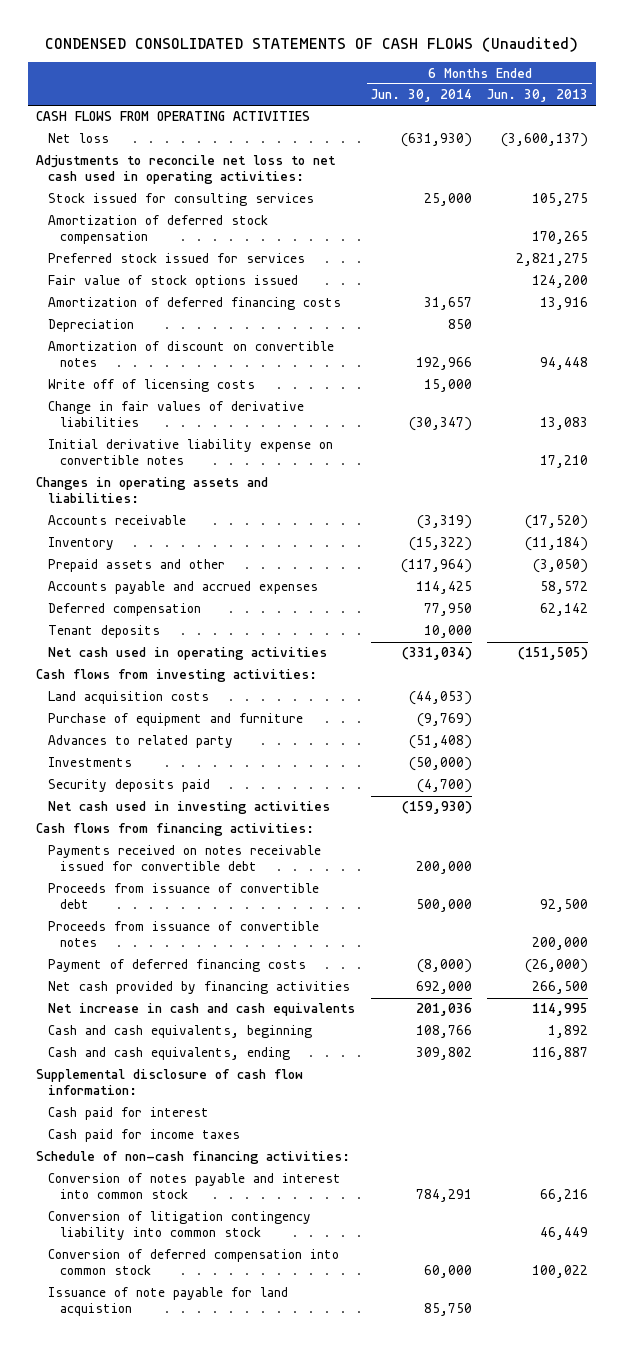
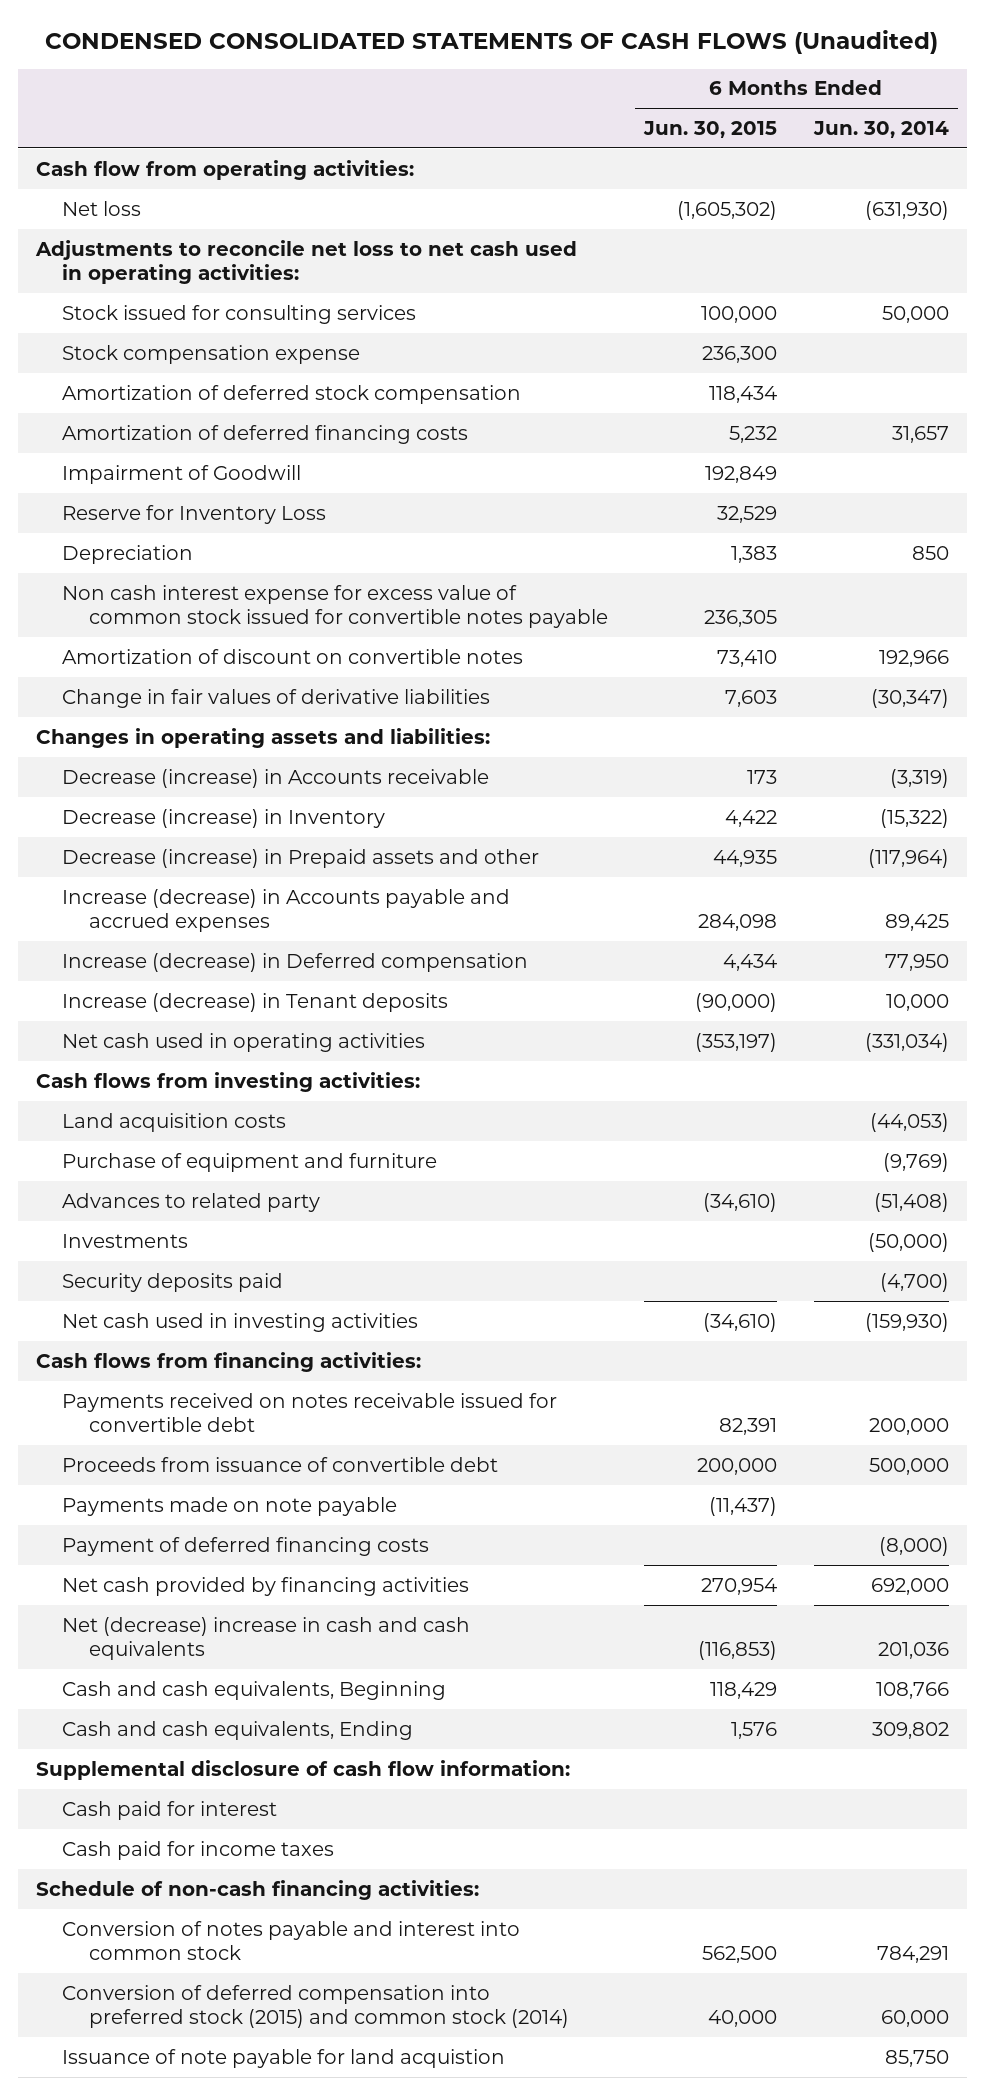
[487,89,589,103] Jun. 30, 2013 -> none
none -> [643,120,778,138] Jun. 30, 2015
[35,111,310,122] CASH FLOWS FROM OPERATING ACTIVITIES -> [36,159,415,180] Cash flow from operating activities:
[423,193,472,207] 25,000 -> [881,305,949,323] 50,000
none -> [62,344,361,364] Stock compensation expense
[48,253,306,264] Preferred stock issued for services -> none
[48,275,299,289] Fair value of stock options issued -> none
none -> [62,464,302,484] Impairment of Goodwill
none -> [62,504,327,524] Reserve for Inventory Loss
none -> [62,584,608,628] Non cash interest expense for excess value of common stock issued for convertible notes payable
[48,379,256,393] Write off of licensing costs -> none
[48,439,334,466] Initial derivative liability expense on convertible notes -> none
[48,515,187,526] Accounts receivable -> [62,768,490,788] Decrease (increase) in Accounts receivable
[48,537,115,551] Inventory -> [62,808,386,828] Decrease (increase) in Inventory
[48,559,226,573] Prepaid assets and other -> [62,848,540,868] Decrease (increase) in Prepaid assets and other
[48,581,319,595] Accounts payable and accrued expenses -> [62,888,511,932] Increase (decrease) in Accounts payable and accrued expenses
[415,581,472,595] 114,425 -> [884,913,949,931] 89,425
[48,603,202,617] Deferred compensation -> [62,952,529,972] Increase (decrease) in Deferred compensation
[48,625,161,639] Tenant deposits -> [62,992,449,1012] Increase (decrease) in Tenant deposits
[48,921,320,948] Proceeds from issuance of convertible notes -> none
none -> [62,1496,398,1516] Payments made on note payable
[48,1003,356,1017] Net increase in cash and cash equivalents -> [62,1616,471,1660] Net (decrease) increase in cash and cash equivalents
[48,1025,313,1039] Cash and cash equivalents, beginning -> [62,1680,447,1700] Cash and cash equivalents, Beginning
[48,1047,291,1061] Cash and cash equivalents, ending -> [62,1720,414,1740] Cash and cash equivalents, Ending
[48,1211,312,1241] Conversion of litigation contingency liability into common stock -> none
[48,1249,340,1276] Conversion of deferred compensation into common stock -> [62,1984,569,2028] Conversion of deferred compensation into preferred stock (2015) and common stock (2014)

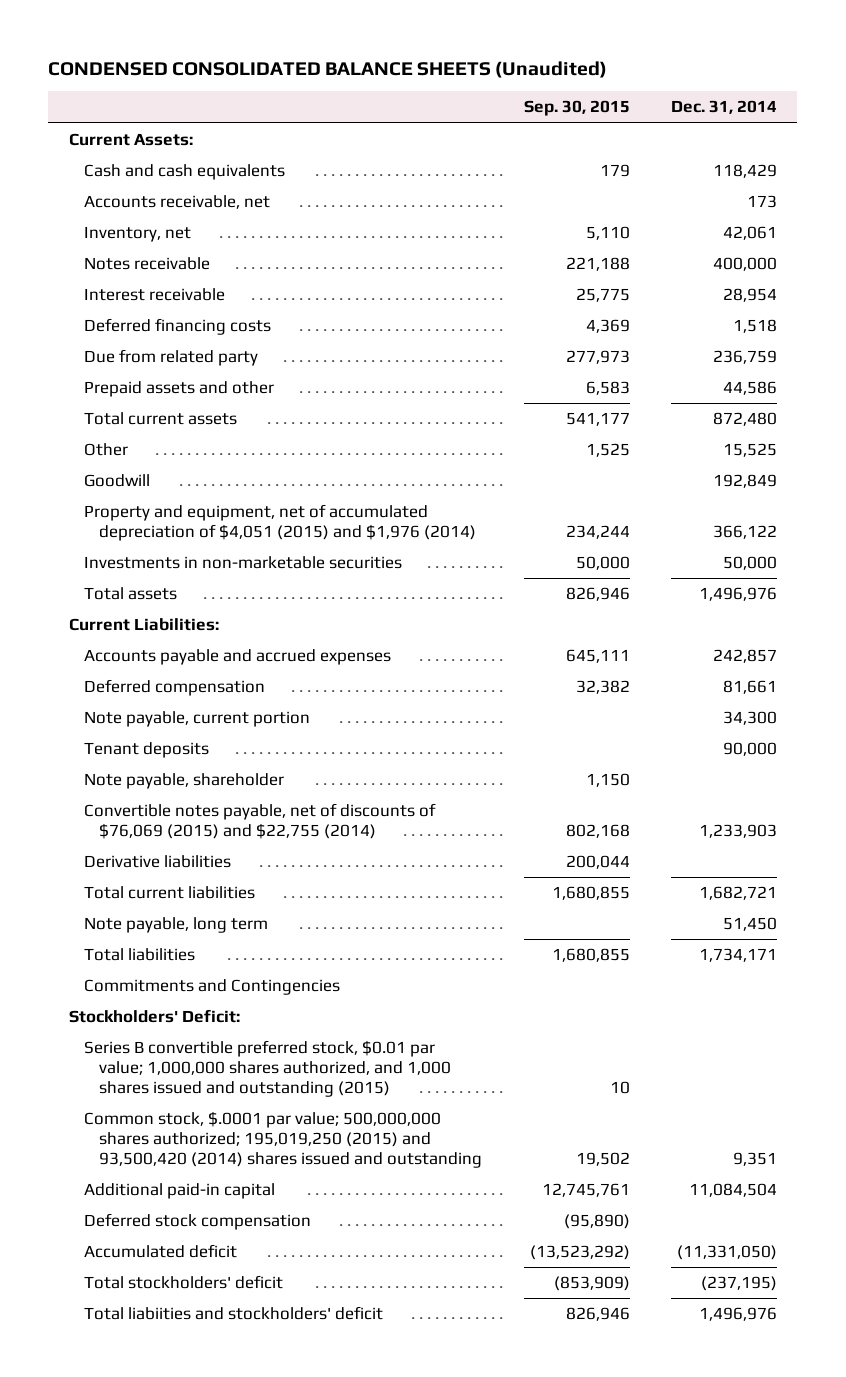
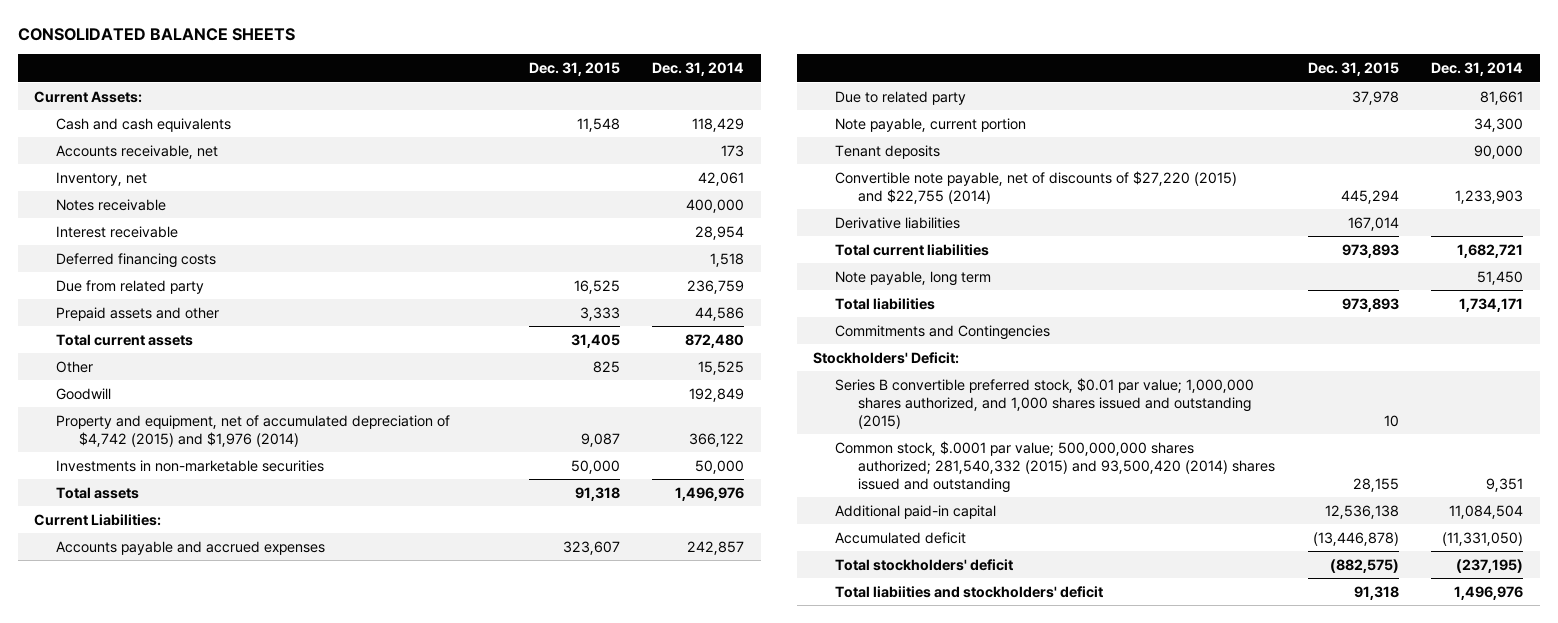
[48,60,608,78] CONDENSED CONSOLIDATED BALANCE SHEETS (Unaudited) -> [17,27,295,41] CONSOLIDATED BALANCE SHEETS
[523,100,630,117] Sep. 30, 2015 -> none
none -> [528,62,620,77] Dec. 31, 2015
[84,503,477,541] Property and equipment, net of accumulated depreciation of $4,051 (2015) and $1,976 (2014) -> [56,414,451,447] Property and equipment, net of accumulated depreciation of $4,742 (2015) and $1,976 (2014)
[84,678,266,696] Deferred compensation -> [835,90,967,105] Due to related party
[84,772,285,789] Note payable, shareholder -> none
[84,802,437,839] Convertible notes payable, net of discounts of $76,069 (2015) and $22,755 (2014) -> [835,170,1238,204] Convertible note payable, net of discounts of $27,220 (2015) and $22,755 (2014)
[84,1110,483,1168] Common stock, $.0001 par value; 500,000,000 shares authorized; 195,019,250 (2015) and 93,500,420 (2014) shares issued and outstanding -> [835,440,1275,493] Common stock, $.0001 par value; 500,000,000 shares authorized; 281,540,332 (2015) and 93,500,420 (2014) shares issued and outstanding
[84,1212,312,1230] Deferred stock compensation -> none

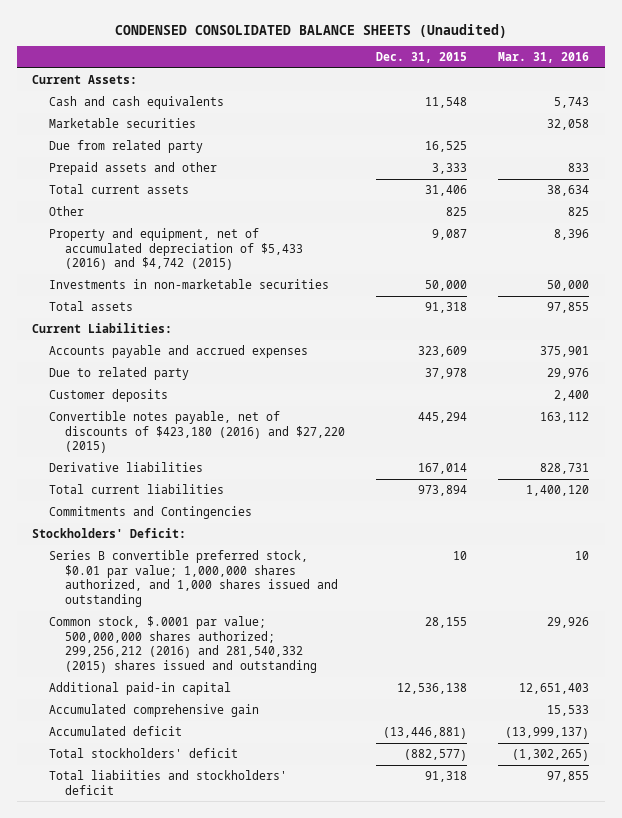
[17,27,295,41] CONSOLIDATED BALANCE SHEETS -> [114,23,507,38] CONDENSED CONSOLIDATED BALANCE SHEETS (Unaudited)
[652,62,745,77] Dec. 31, 2014 -> none
none -> [498,52,590,64] Mar. 31, 2016
[56,144,219,159] Accounts receivable, net -> none
[56,171,148,186] Inventory, net -> none
[56,198,167,211] Notes receivable -> none
[56,225,179,238] Interest receivable -> none
[56,252,217,268] Deferred financing costs -> none
none -> [48,117,196,128] Marketable securities
[570,333,620,348] 31,405 -> [425,184,468,196] 31,406
[56,387,112,400] Goodwill -> none
[56,414,451,447] Property and equipment, net of accumulated depreciation of $4,742 (2015) and $1,976 (2014) -> [48,227,304,271] Property and equipment, net of accumulated depreciation of $5,433 (2016) and $4,742 (2015)
[562,540,620,555] 323,607 -> [418,345,468,357] 323,609
[835,117,1027,132] Note payable, current portion -> none
[835,144,941,159] Tenant deposits -> none
none -> [48,388,168,402] Customer deposits
[835,170,1238,204] Convertible note payable, net of discounts of $27,220 (2015) and $22,755 (2014) -> [48,410,346,454] Convertible notes payable, net of discounts of $423,180 (2016) and $27,220 (2015)
[835,270,992,286] Note payable, long term -> none
[835,297,936,310] Total liabilities -> none
[1341,243,1399,258] 973,893 -> [418,484,468,496] 973,894
[835,377,1255,429] Series B convertible preferred stock, $0.01 par value; 1,000,000 shares authorized, and 1,000 shares issued and outstanding (2015) -> [48,549,339,607] Series B convertible preferred stock, $0.01 par value; 1,000,000 shares authorized, and 1,000 shares issued and outstanding
[835,440,1275,493] Common stock, $.0001 par value; 500,000,000 shares authorized; 281,540,332 (2015) and 93,500,420 (2014) shares issued and outstanding -> [48,615,318,673] Common stock, $.0001 par value; 500,000,000 shares authorized; 299,256,212 (2016) and 281,540,332 (2015) shares issued and outstanding
none -> [48,703,259,717] Accumulated comprehensive gain
[1312,531,1399,546] (13,446,878) -> [383,726,468,739] (13,446,881)
[1329,558,1399,573] (882,575) -> [404,748,468,761] (882,577)

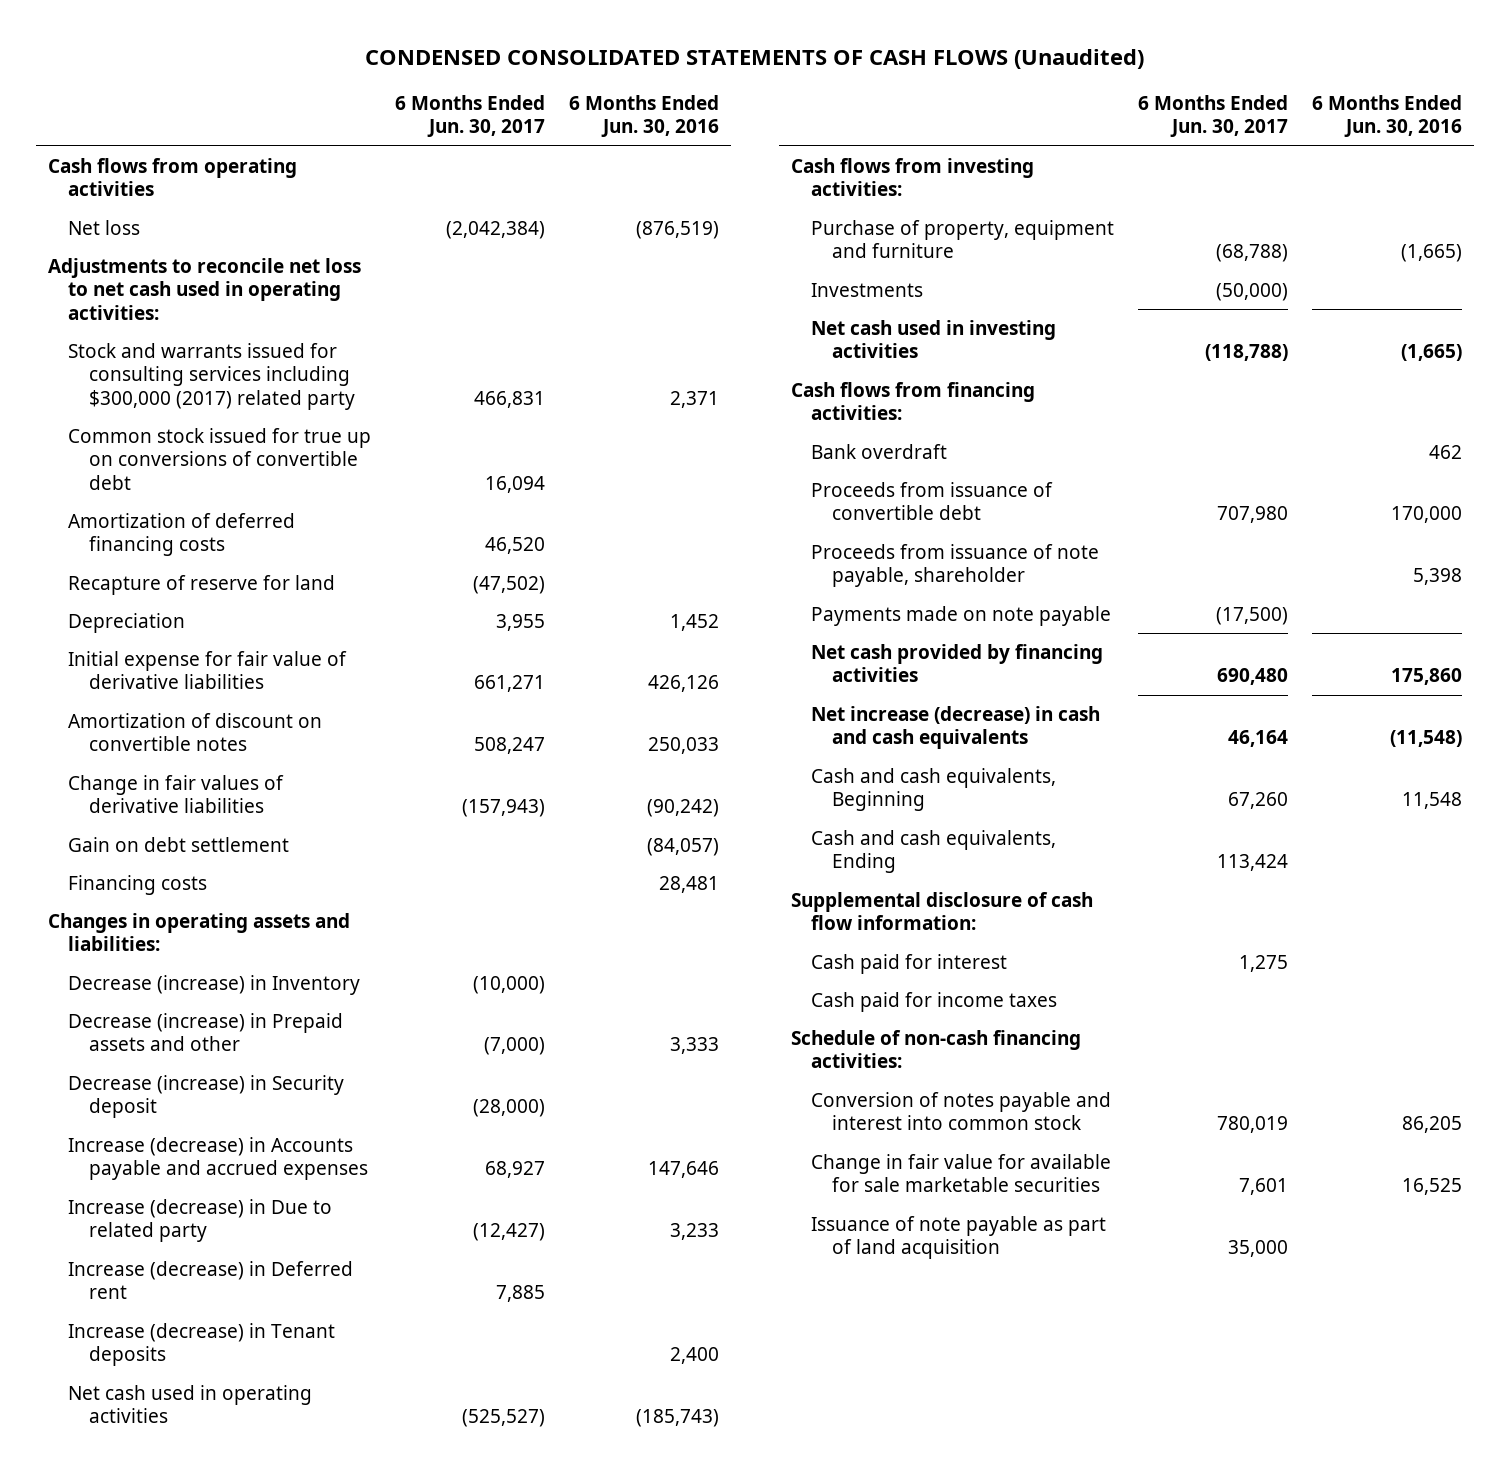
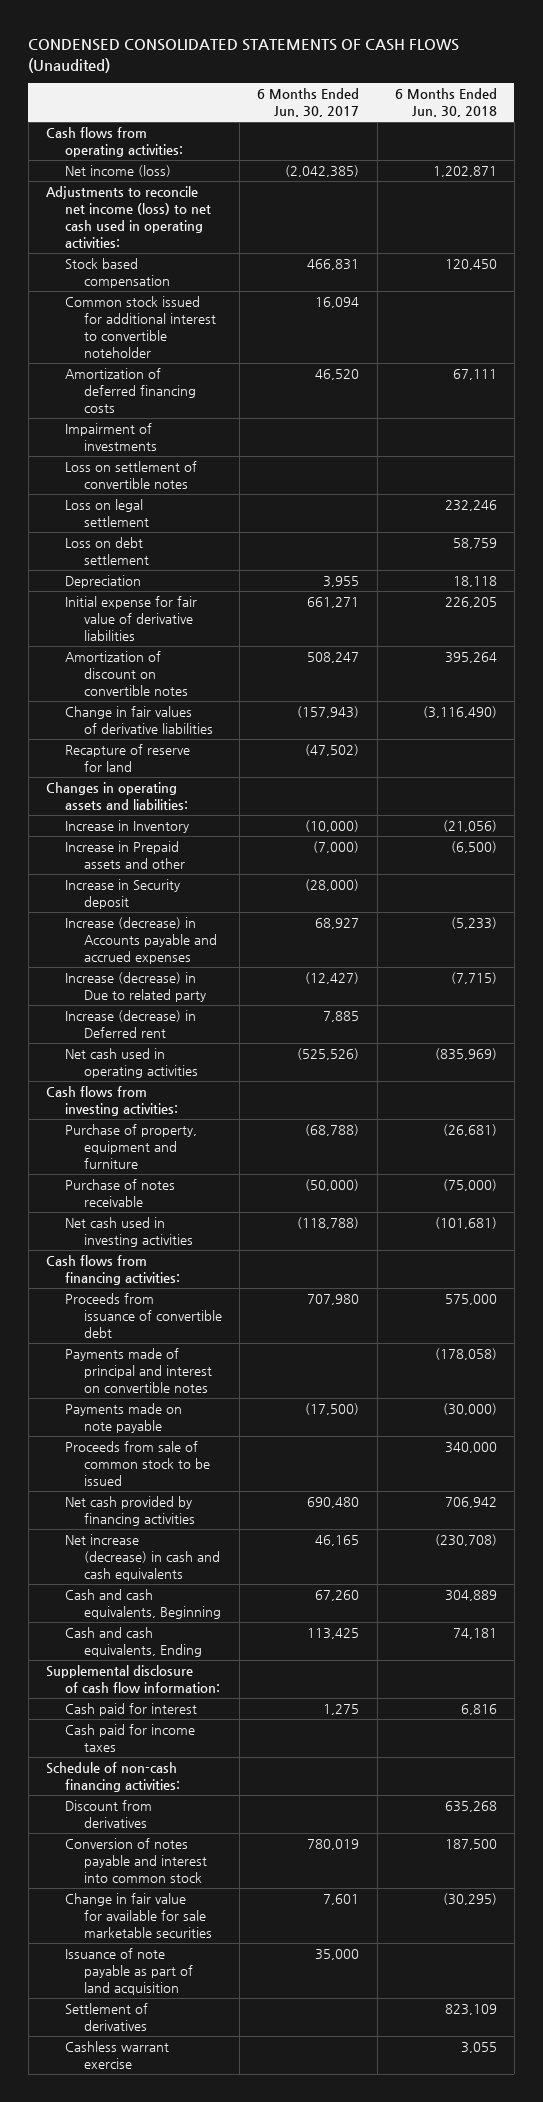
[569,94,720,138] 6 Months Ended Jun. 30, 2016 -> none
none -> [394,88,497,118] 6 Months Ended Jun. 30, 2018
[47,157,297,197] Cash flows from operating activities -> [46,127,184,158] Cash flows from operating activities:
[68,219,141,235] Net loss -> [65,165,172,178] Net income (loss)
[446,220,546,239] (2,042,384) -> [285,165,360,178] (2,042,385)
[47,257,361,320] Adjustments to reconcile net loss to net cash used in operating activities: -> [46,186,212,249] Adjustments to reconcile net income (loss) to net cash used in operating activities:
[68,342,355,410] Stock and warrants issued for consulting services including $300,000 (2017) related party -> [65,258,171,289] Stock based compensation
[68,427,372,490] Common stock issued for true up on conversions of convertible debt -> [65,296,217,359] Common stock issued for additional interest to convertible noteholder
none -> [65,423,158,452] Impairment of investments
none -> [65,461,198,490] Loss on settlement of convertible notes
none -> [65,499,150,528] Loss on legal settlement
none -> [65,537,150,566] Loss on debt settlement
[68,836,290,852] Gain on debt settlement -> none
[68,874,208,895] Financing costs -> none
[68,574,336,595] Recapture of reserve for land -> [65,744,191,773] Recapture of reserve for land
[68,974,361,995] Decrease (increase) in Inventory -> [65,820,190,834] Increase in Inventory
[68,1012,344,1052] Decrease (increase) in Prepaid assets and other -> [65,841,186,870] Increase in Prepaid assets and other
[68,1074,345,1119] Decrease (increase) in Security deposit -> [65,879,181,910] Increase in Security deposit
[68,1322,336,1367] Increase (decrease) in Tenant deposits -> none
[462,1409,546,1428] (525,527) -> [297,1048,360,1061] (525,526)
[811,282,924,297] Investments -> none
none -> [65,1179,176,1208] Purchase of notes receivable
[811,443,948,459] Bank overdraft -> none
[811,543,1100,588] Proceeds from issuance of note payable, shareholder -> none
none -> [65,1348,213,1394] Payments made of principal and interest on convertible notes
none -> [65,1441,211,1487] Proceeds from sale of common stock to be issued
[1228,730,1289,748] 46,164 -> [315,1535,360,1547] 46,165
[1217,854,1289,872] 113,424 -> [307,1628,360,1640] 113,425
none -> [65,1800,153,1829] Discount from derivatives
none -> [65,2003,149,2032] Settlement of derivatives
none -> [65,2041,170,2070] Cashless warrant exercise

